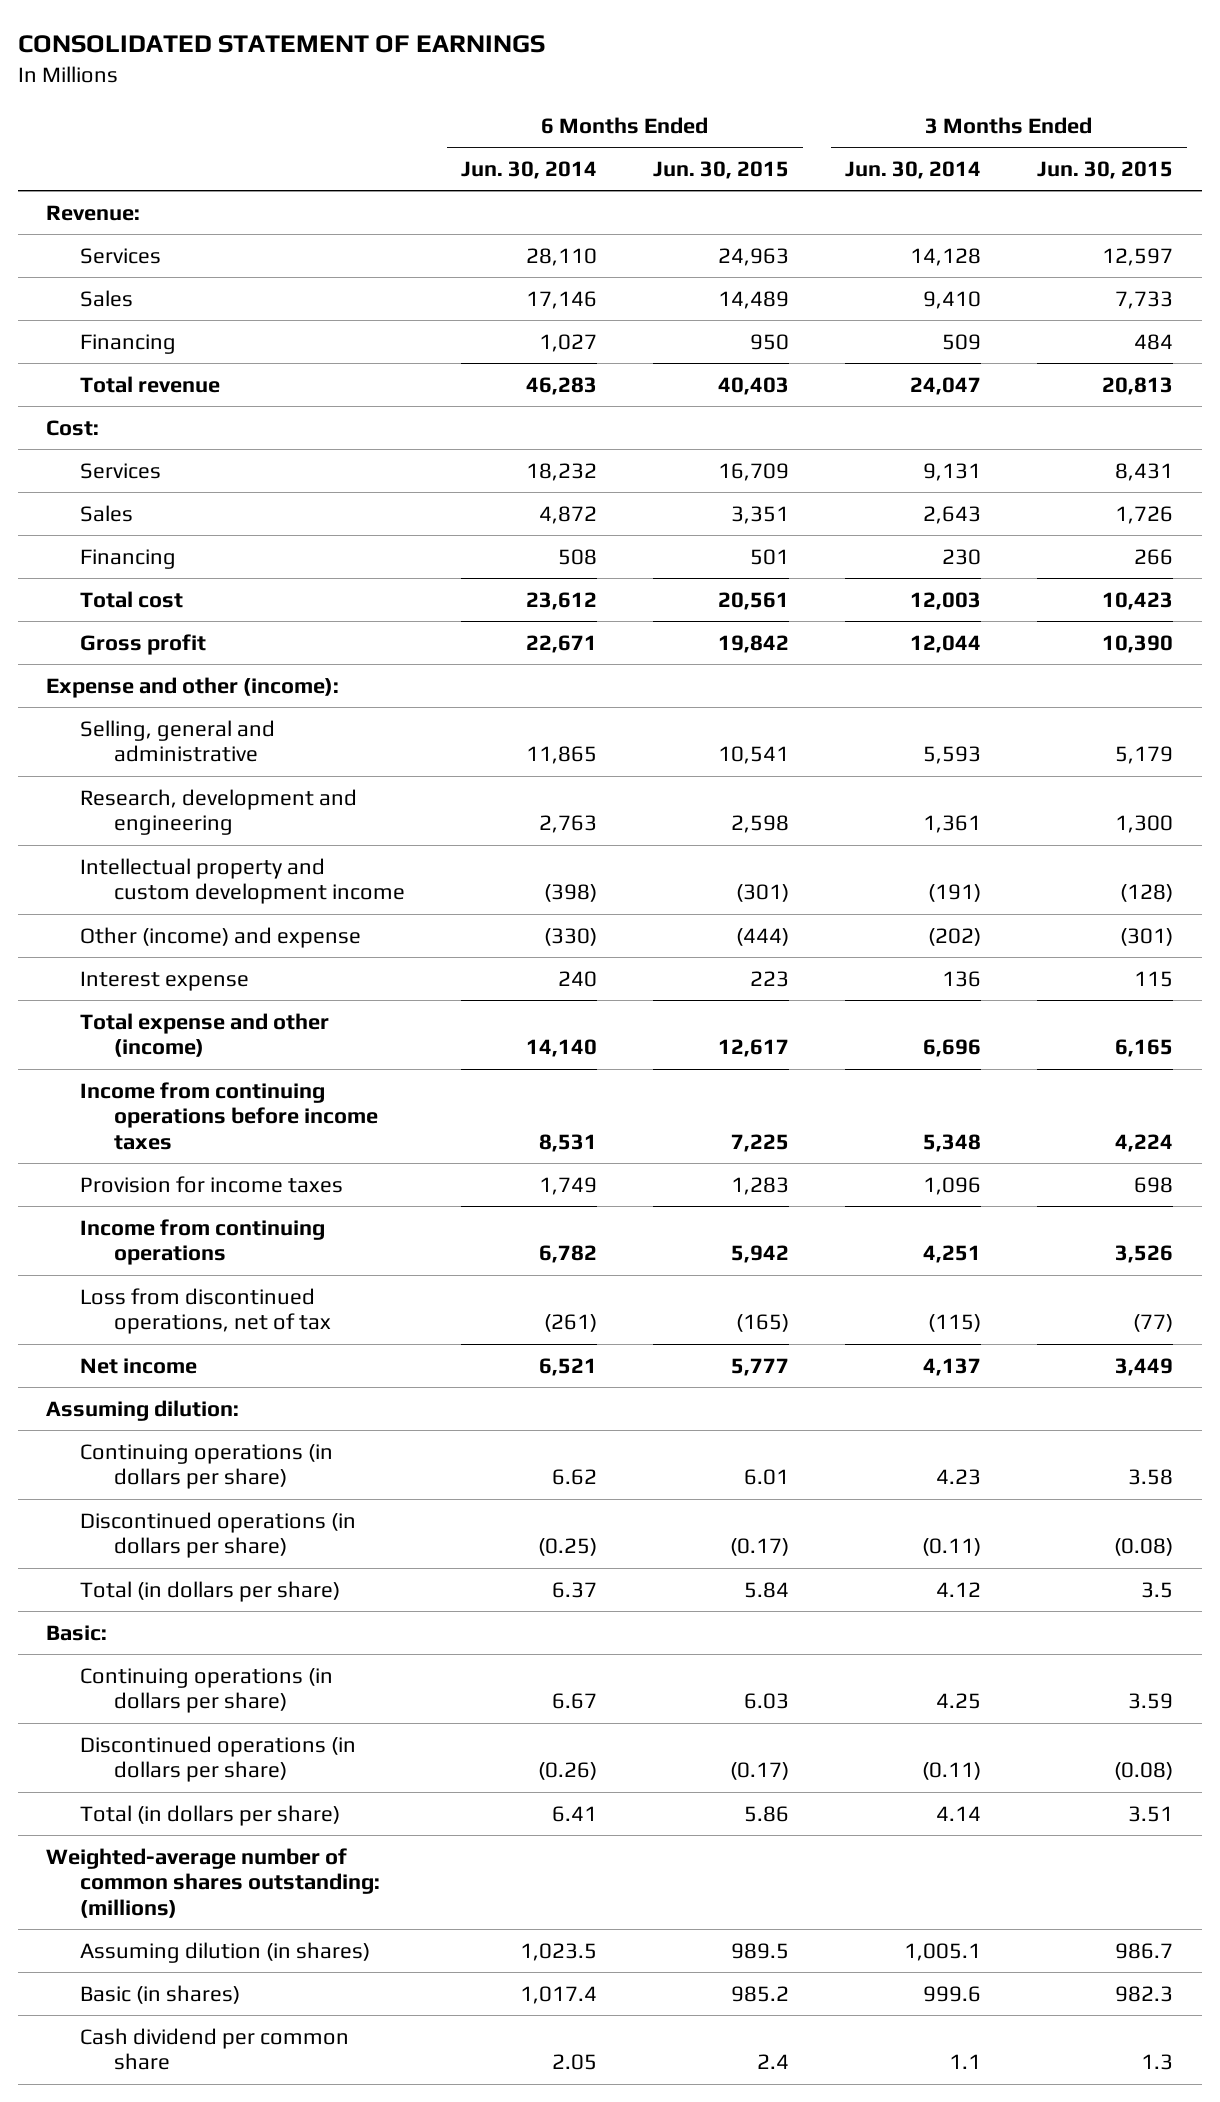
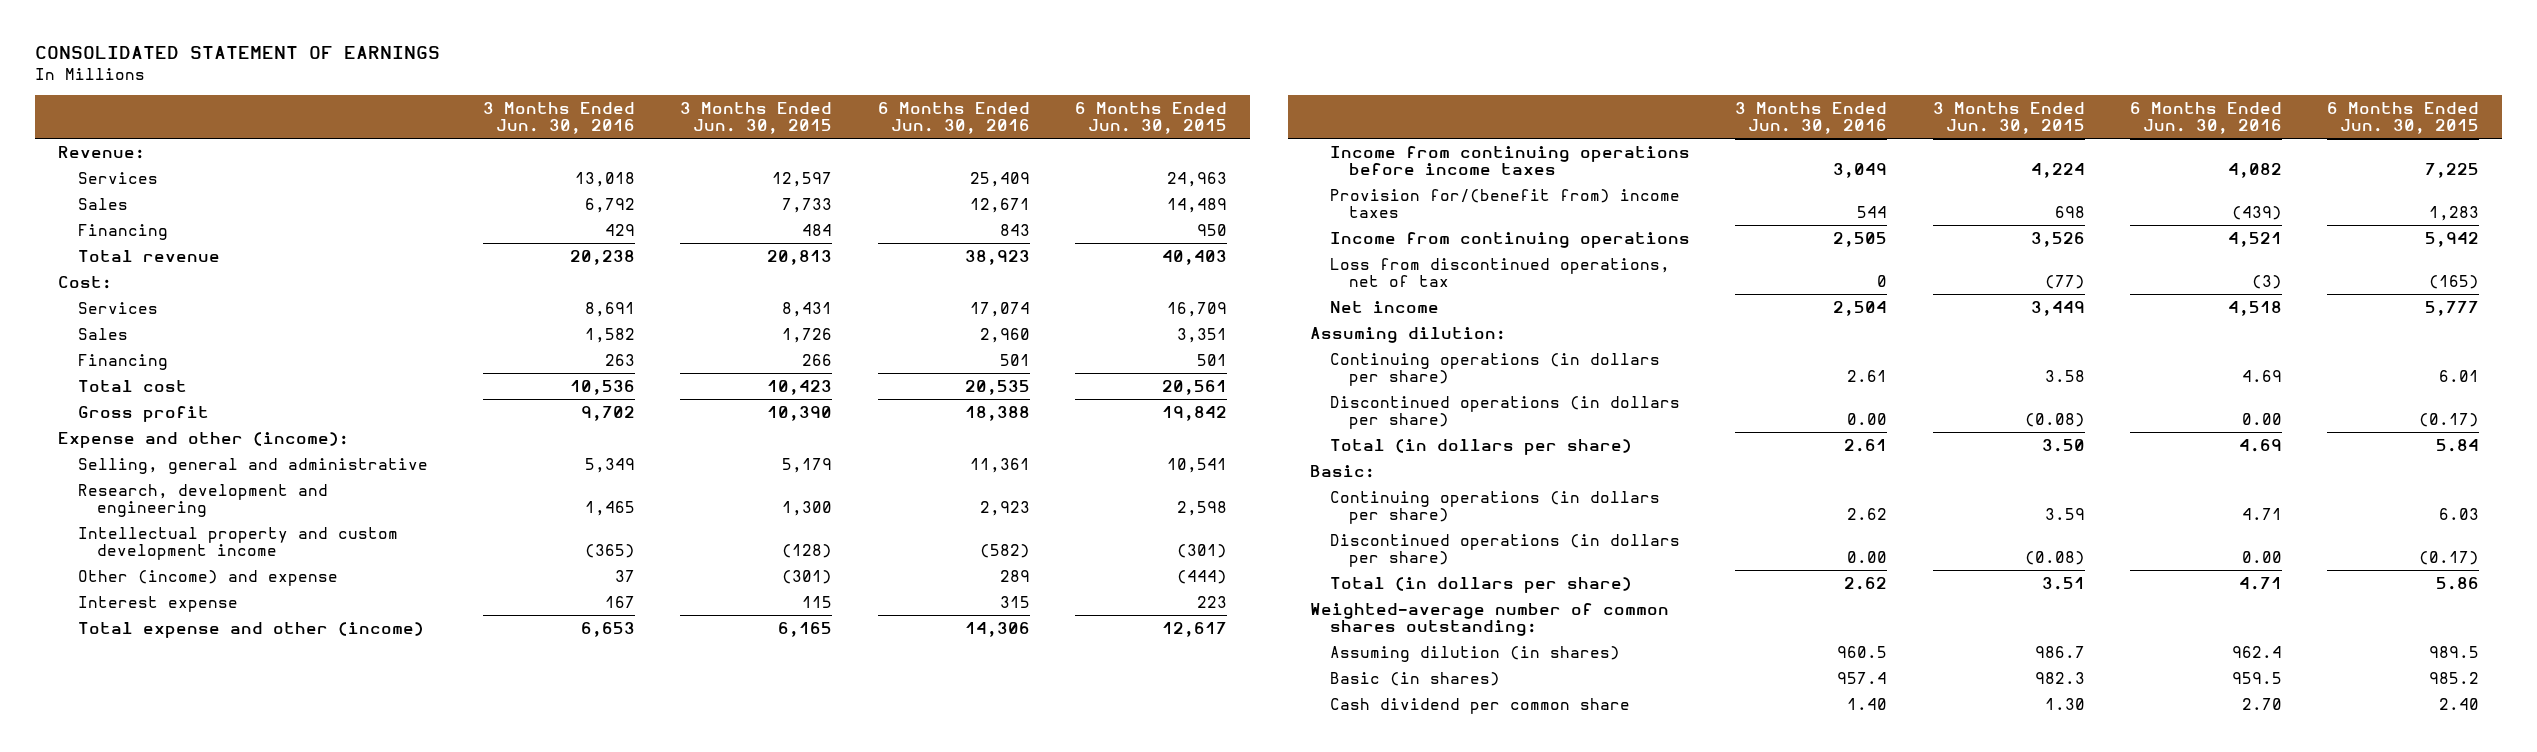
[461,161,598,180] Jun. 30, 2014 -> none
[845,161,982,180] Jun. 30, 2014 -> none
none -> [482,101,635,135] 3 Months Ended Jun. 30, 2016
none -> [877,101,1030,135] 6 Months Ended Jun. 30, 2016
[80,1175,344,1193] Provision for income taxes -> [1329,188,1680,219] Provision for/(benefit from) income taxes
[1141,1581,1174,1598] 3.5 -> [2041,438,2085,452] 3.50
[46,1847,381,1918] Weighted-average number of common shares outstanding: (millions) -> [1310,602,1670,637] Weighted-average number of common shares outstanding:
[757,2054,790,2070] 2.4 -> [2439,697,2480,710] 2.40
[1141,2054,1174,2071] 1.3 -> [2044,697,2085,710] 1.30

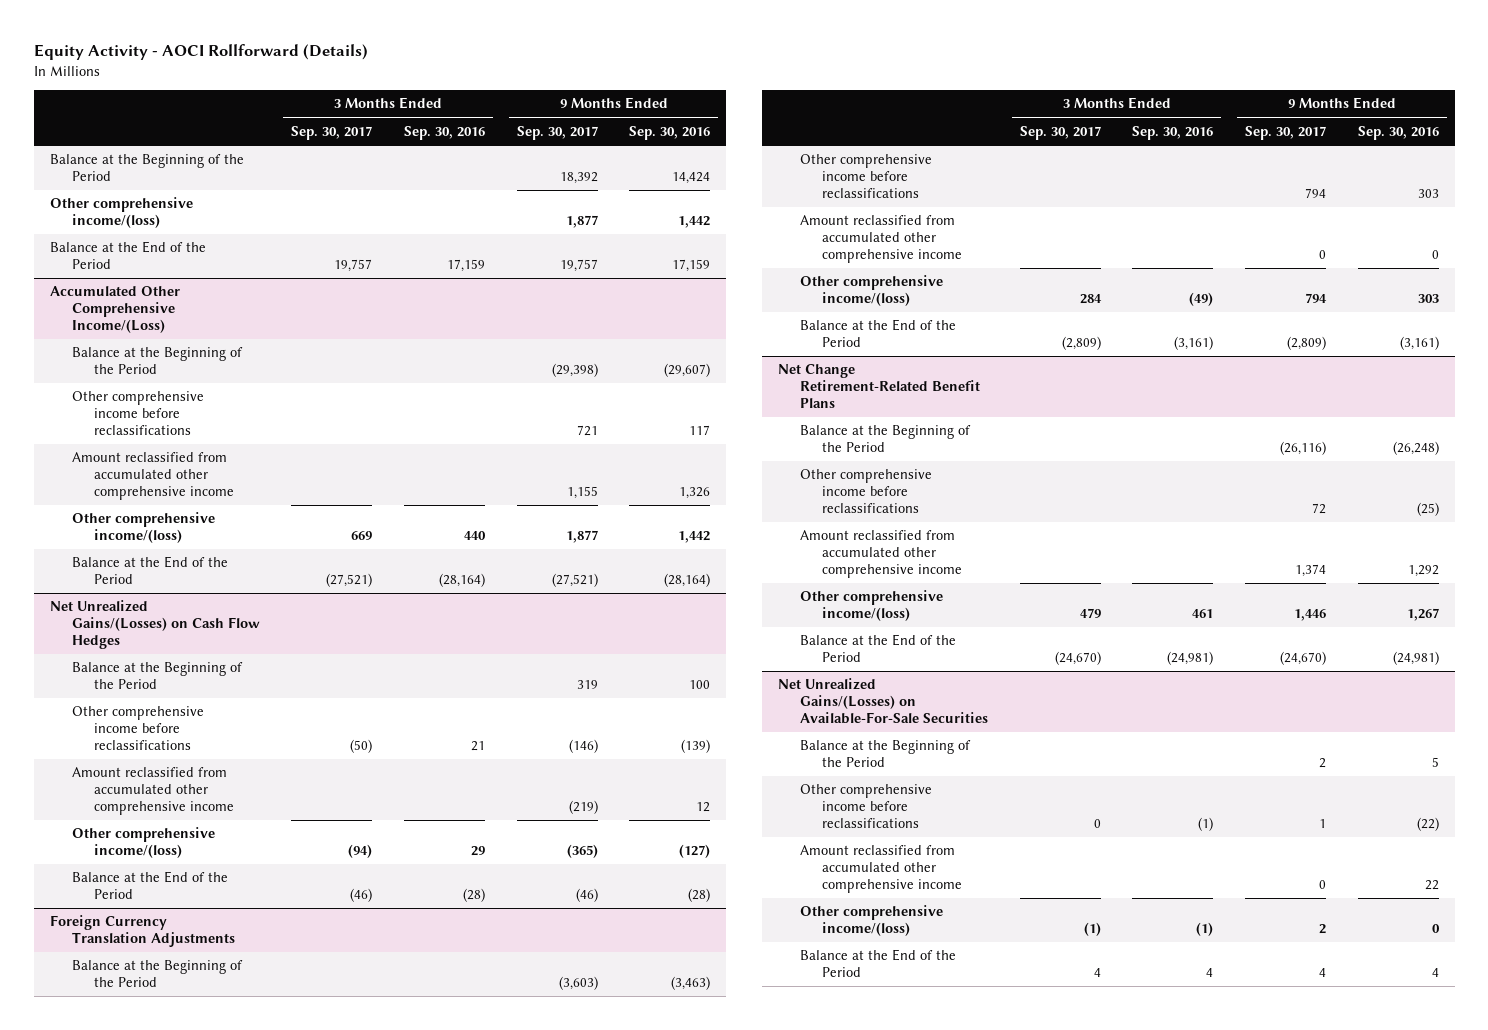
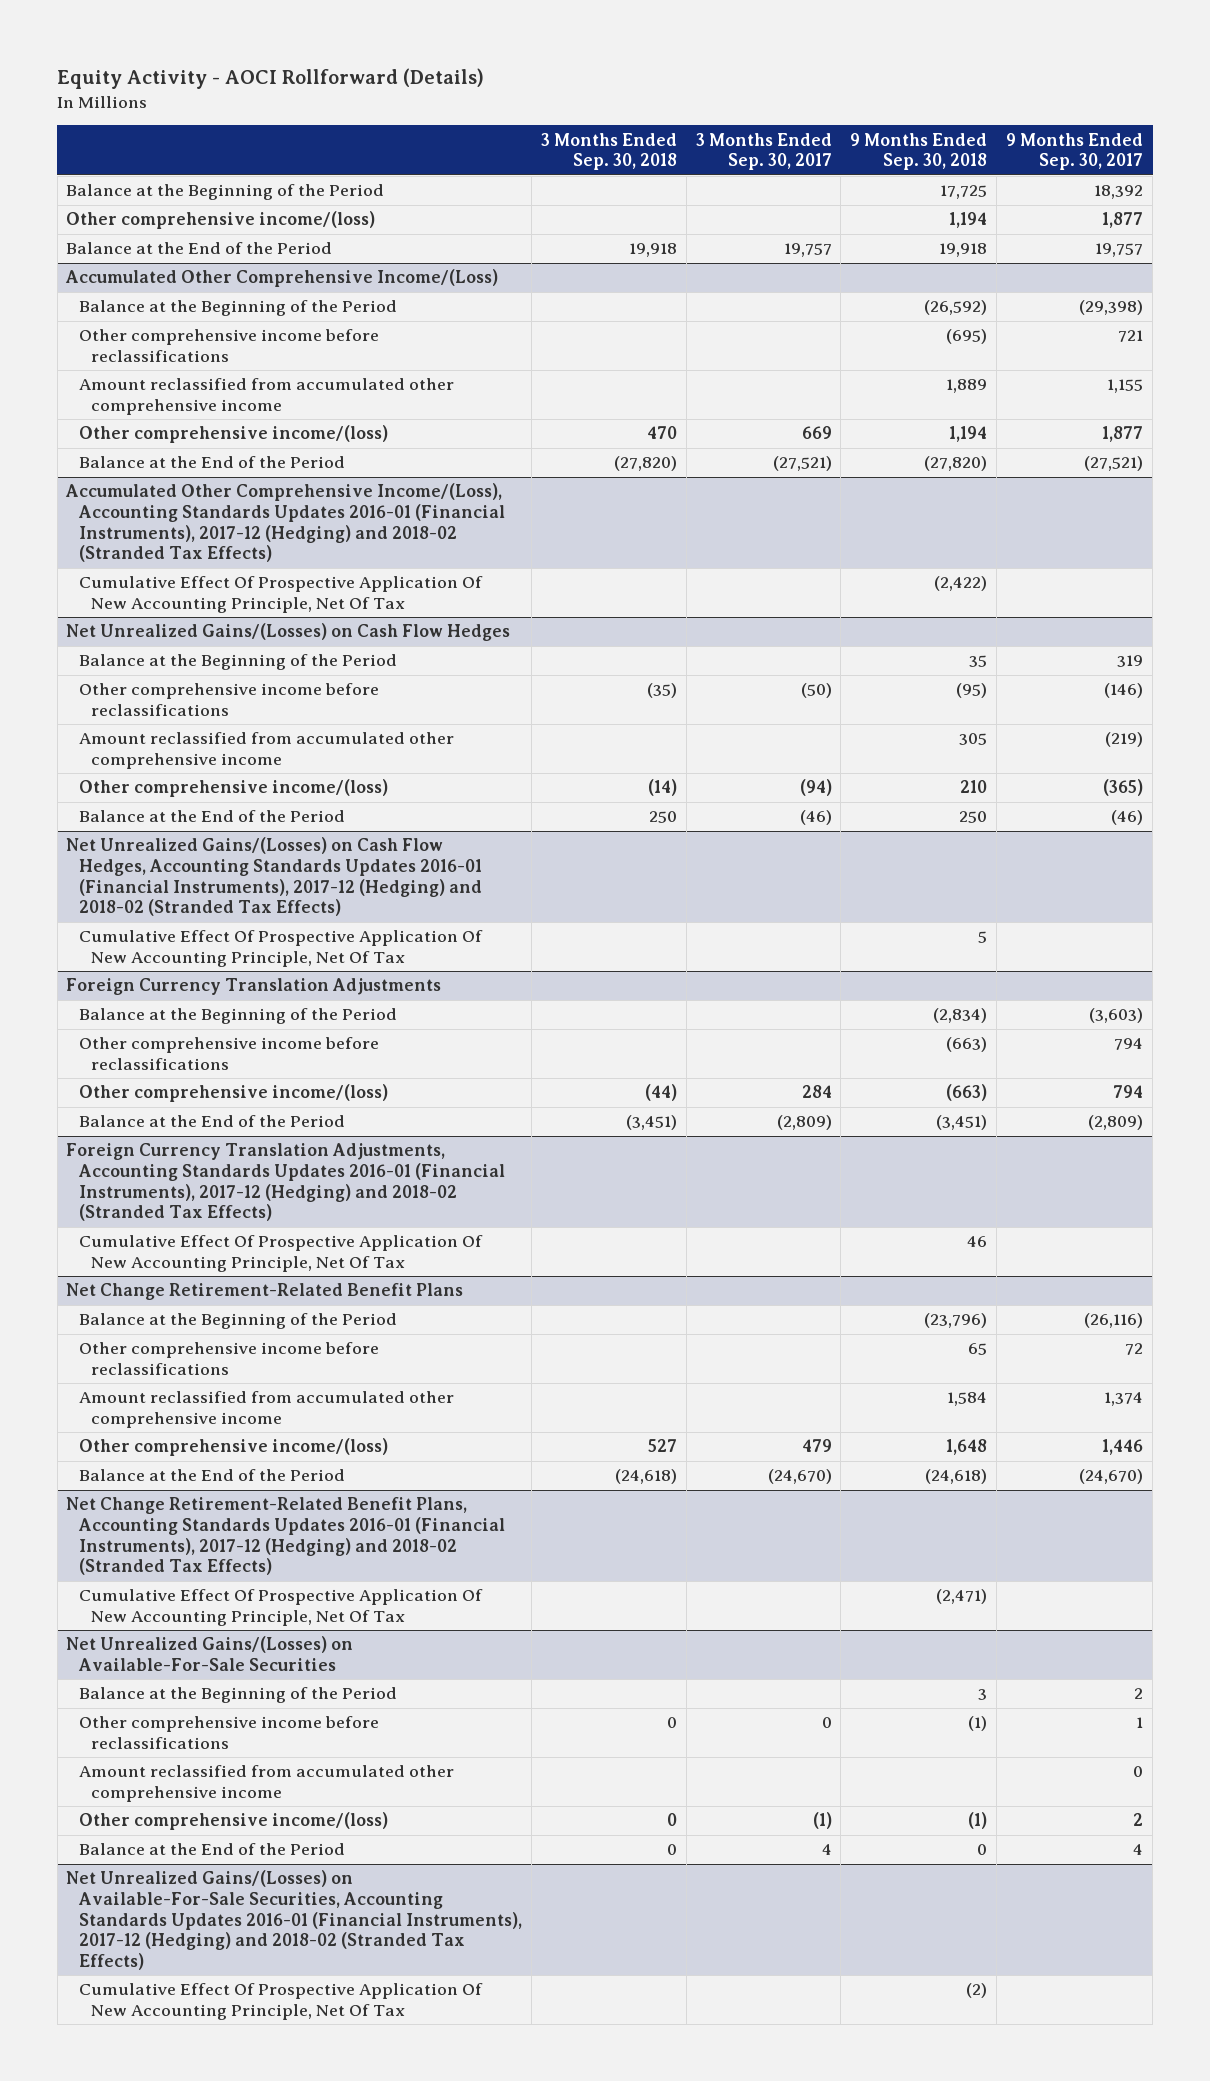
[404,126,486,141] Sep. 30, 2016 -> none
[629,126,711,141] Sep. 30, 2016 -> none
none -> [540,132,677,171] 3 Months Ended Sep. 30, 2018
none -> [850,132,988,171] 9 Months Ended Sep. 30, 2018
none -> [65,483,505,563] Accumulated Other Comprehensive Income/(Loss), Accounting Standards Updates 2016-01 (Financial Instruments), 2017-12 (Hedging) and 2018-02 (Stranded Tax Effects)
none -> [78,576,483,614] Cumulative Effect Of Prospective Application Of New Accounting Principle, Net Of Tax
none -> [66,837,482,917] Net Unrealized Gains/(Losses) on Cash Flow Hedges, Accounting Standards Updates 2016-01 (Financial Instruments), 2017-12 (Hedging) and 2018-02 (Stranded Tax Effects)
none -> [78,930,483,968] Cumulative Effect Of Prospective Application Of New Accounting Principle, Net Of Tax
[800,215,963,263] Amount reclassified from accumulated other comprehensive income -> none
none -> [66,1143,505,1222] Foreign Currency Translation Adjustments, Accounting Standards Updates 2016-01 (Financial Instruments), 2017-12 (Hedging) and 2018-02 (Stranded Tax Effects)
none -> [78,1235,483,1273] Cumulative Effect Of Prospective Application Of New Accounting Principle, Net Of Tax
none -> [66,1497,505,1576] Net Change Retirement-Related Benefit Plans, Accounting Standards Updates 2016-01 (Financial Instruments), 2017-12 (Hedging) and 2018-02 (Stranded Tax Effects)
none -> [78,1589,483,1627] Cumulative Effect Of Prospective Application Of New Accounting Principle, Net Of Tax
none -> [66,1870,522,1970] Net Unrealized Gains/(Losses) on Available-For-Sale Securities, Accounting Standards Updates 2016-01 (Financial Instruments), 2017-12 (Hedging) and 2018-02 (Stranded Tax Effects)
none -> [78,1983,483,2021] Cumulative Effect Of Prospective Application Of New Accounting Principle, Net Of Tax

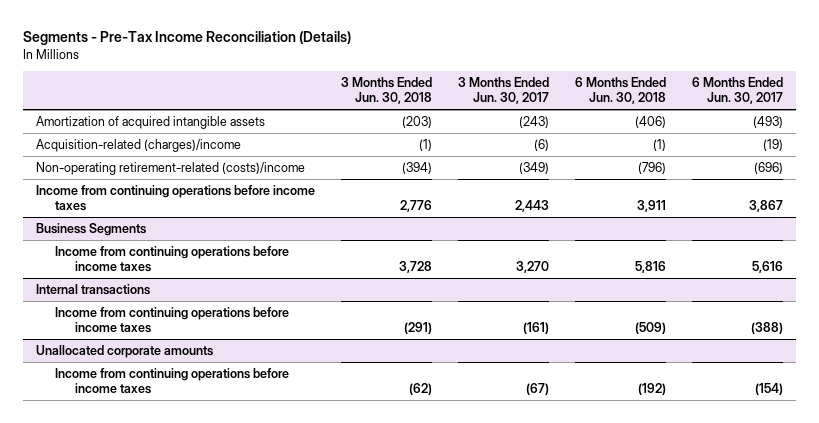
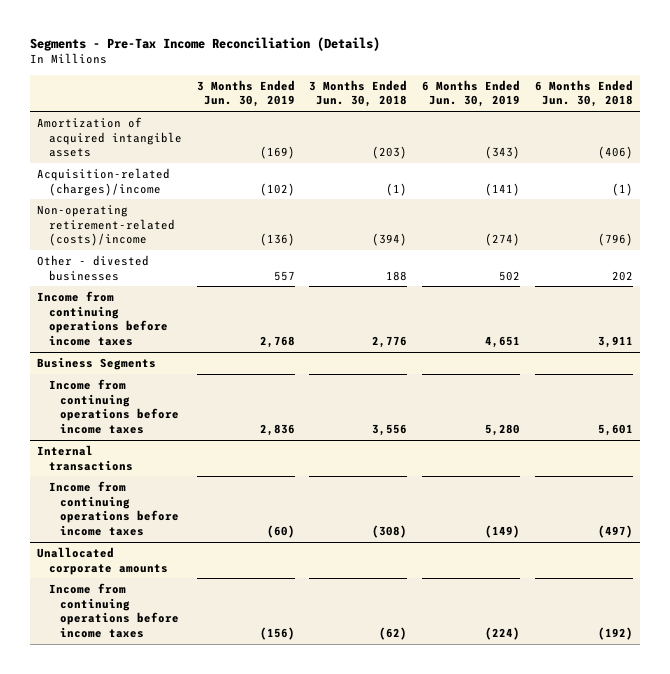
[457,77,549,105] 3 Months Ended Jun. 30, 2017 -> none
[691,77,783,105] 6 Months Ended Jun. 30, 2017 -> none
none -> [196,79,295,108] 3 Months Ended Jun. 30, 2019
none -> [421,79,520,108] 6 Months Ended Jun. 30, 2019
none -> [37,254,150,281] Other - divested businesses
[399,260,433,273] 3,728 -> [372,423,408,436] 3,556
[634,260,666,273] 5,816 -> [597,423,633,436] 5,601
[404,321,433,334] (291) -> [372,524,408,538] (308)
[634,321,666,334] (509) -> [597,524,633,538] (497)

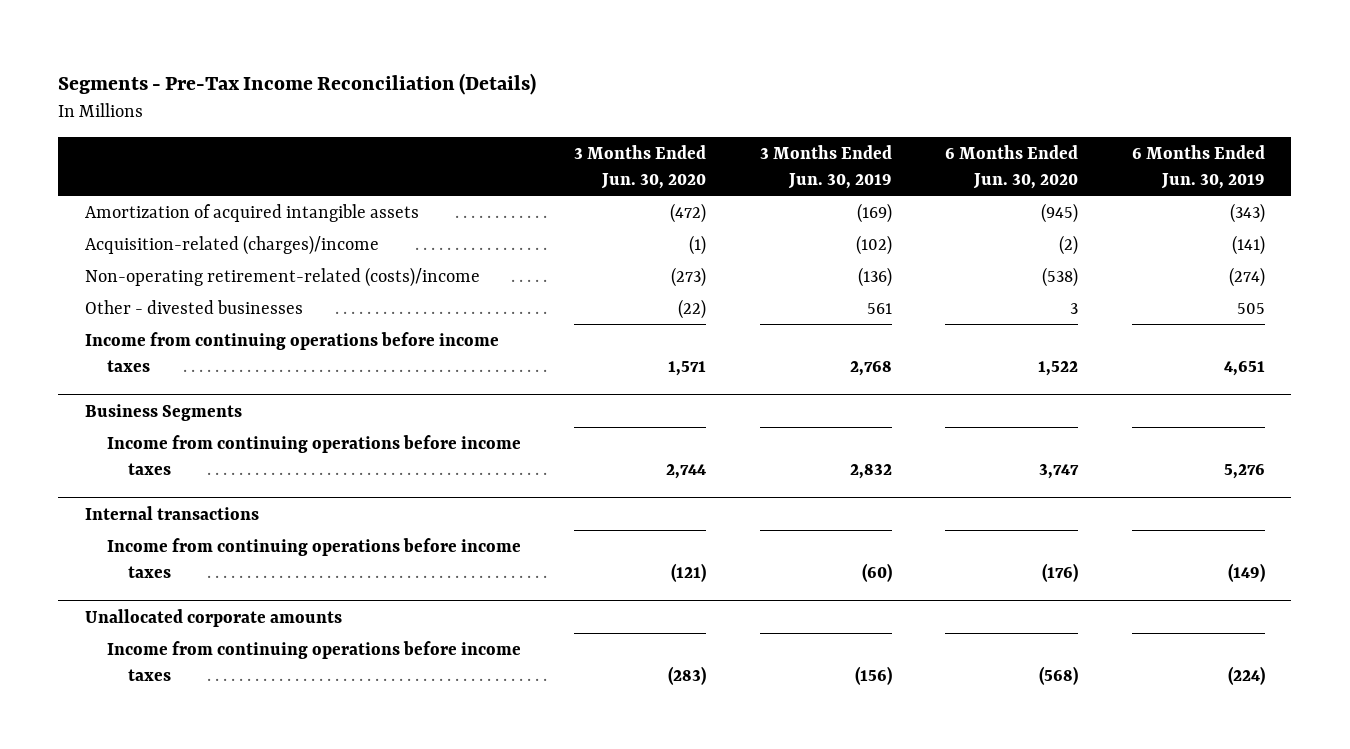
[309,79,408,108] 3 Months Ended Jun. 30, 2018 -> none
[534,79,633,108] 6 Months Ended Jun. 30, 2018 -> none
none -> [574,144,707,189] 3 Months Ended Jun. 30, 2020
none -> [945,144,1079,189] 6 Months Ended Jun. 30, 2020
[273,270,295,281] 557 -> [866,302,892,314] 561
[498,270,520,281] 502 -> [1236,302,1265,314] 505
[259,423,295,436] 2,836 -> [849,463,892,479] 2,832
[484,423,520,436] 5,280 -> [1223,463,1265,479] 5,276

